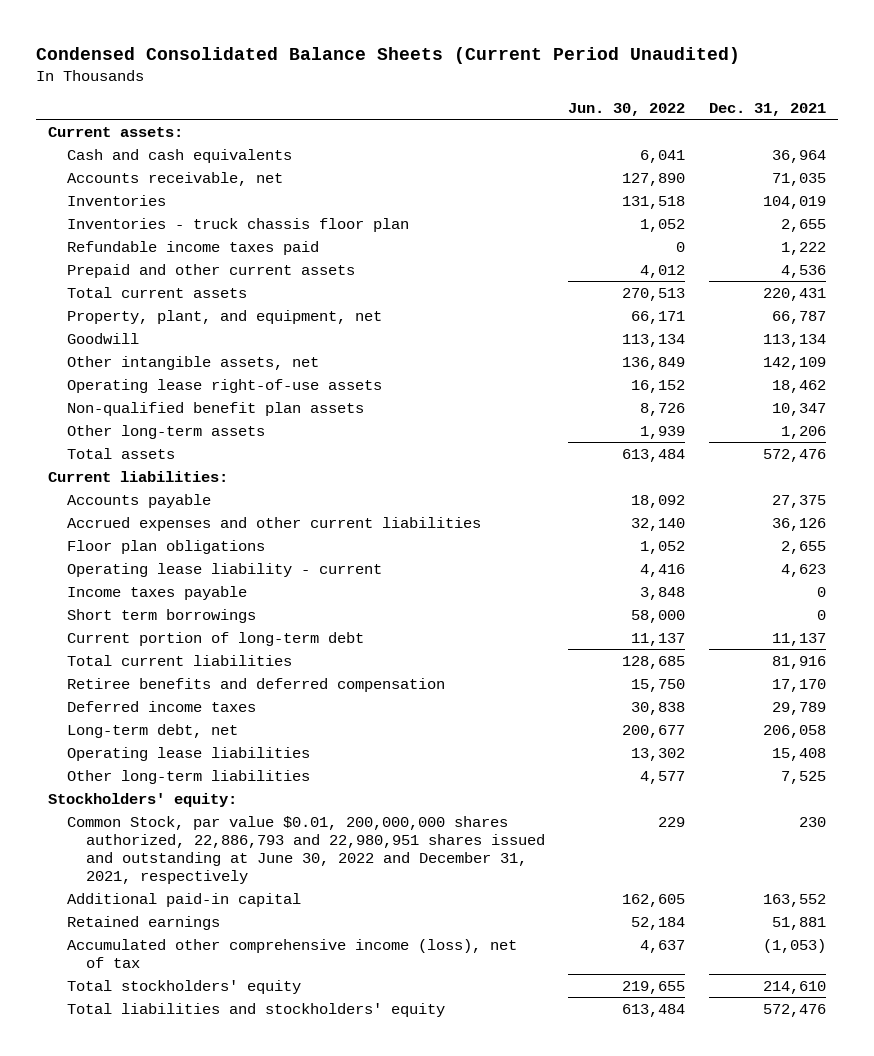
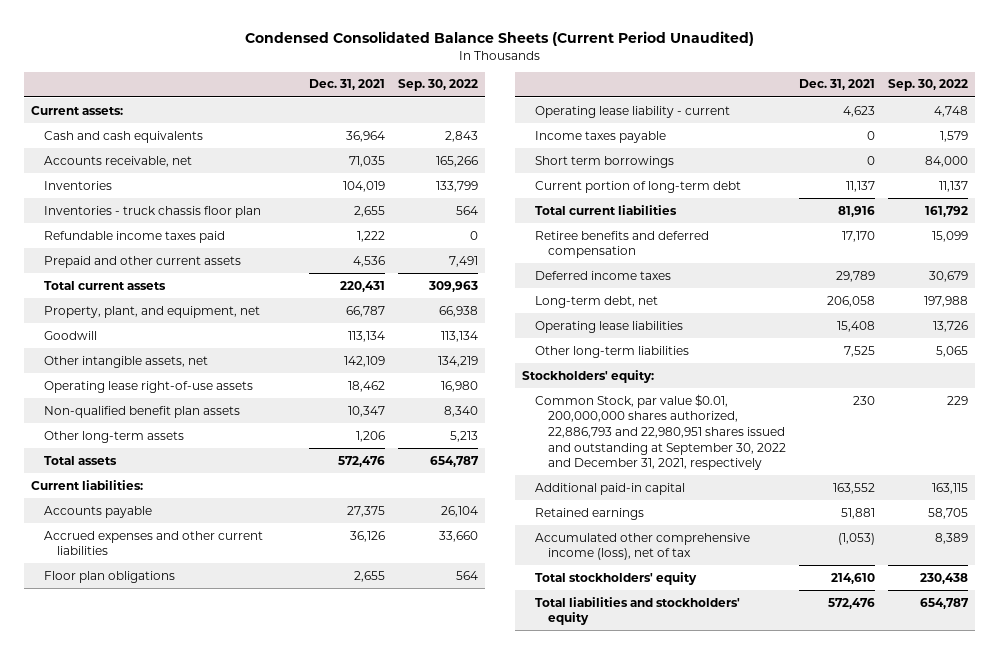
[568,102,686,116] Jun. 30, 2022 -> none
none -> [397,79,478,92] Sep. 30, 2022
[66,815,545,884] Common Stock, par value $0.01, 200,000,000 shares authorized, 22,886,793 and 22,980,951 shares issued and outstanding at June 30, 2022 and December 31, 2021, respectively -> [534,393,786,471] Common Stock, par value $0.01, 200,000,000 shares authorized, 22,886,793 and 22,980,951 shares issued and outstanding at September 30, 2022 and December 31, 2021, respectively

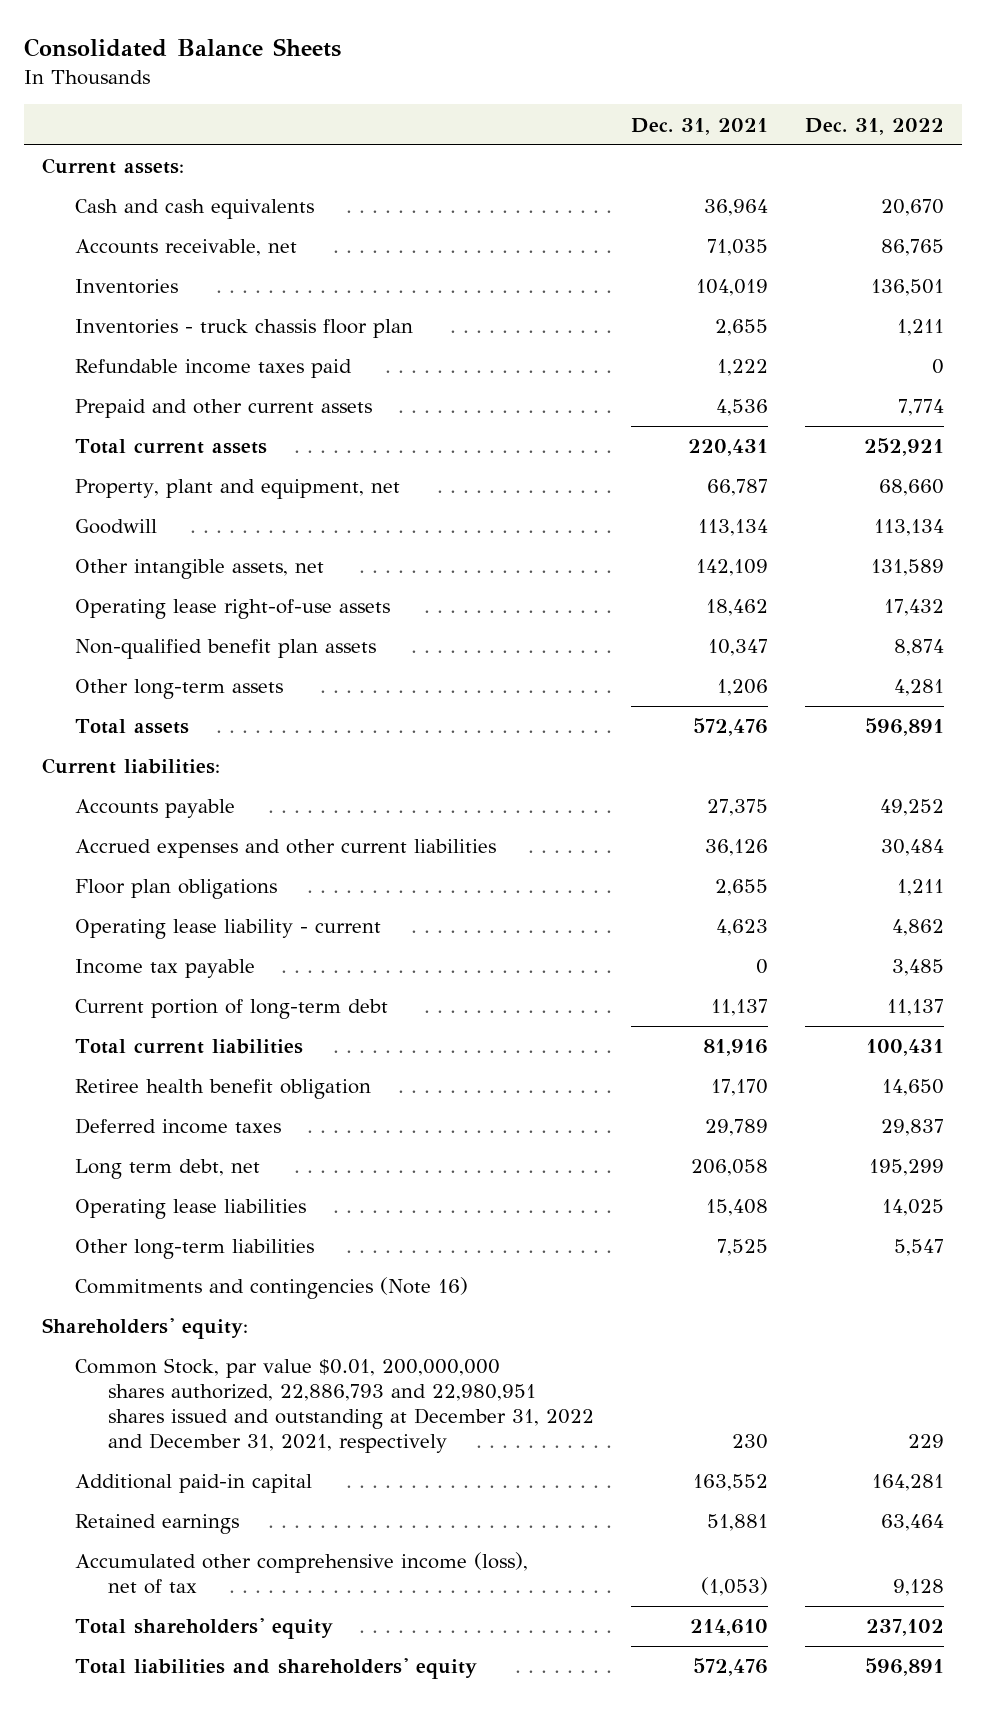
[244,31,754,47] Condensed Consolidated Balance Sheets (Current Period Unaudited) -> [23,37,341,57] Consolidated Balance Sheets
[397,79,478,92] Sep. 30, 2022 -> none
none -> [804,117,944,135] Dec. 31, 2022
[44,305,261,318] Property, plant, and equipment, net -> [74,479,400,500] Property, plant and equipment, net
[534,155,674,168] Short term borrowings -> none
[534,130,666,143] Income taxes payable -> [74,959,255,979] Income tax payable
[534,230,709,259] Retiree benefits and deferred compensation -> [74,1079,371,1100] Retiree health benefit obligation
[534,295,658,308] Long-term debt, net -> [74,1159,260,1180] Long term debt, net
none -> [74,1277,468,1300] Commitments and contingencies (Note 16)
[521,369,654,383] Stockholders' equity: -> [42,1318,249,1340] Shareholders' equity:
[534,393,786,471] Common Stock, par value $0.01, 200,000,000 shares authorized, 22,886,793 and 22,980,951 shares issued and outstanding at September 30, 2022 and December 31, 2021, respectively -> [74,1358,594,1454] Common Stock, par value $0.01, 200,000,000 shares authorized, 22,886,793 and 22,980,951 shares issued and outstanding at December 31, 2022 and December 31, 2021, respectively
[534,571,697,585] Total stockholders' equity -> [74,1618,333,1640] Total shareholders' equity
[534,596,740,626] Total liabilities and stockholders' equity -> [74,1658,477,1680] Total liabilities and shareholders' equity

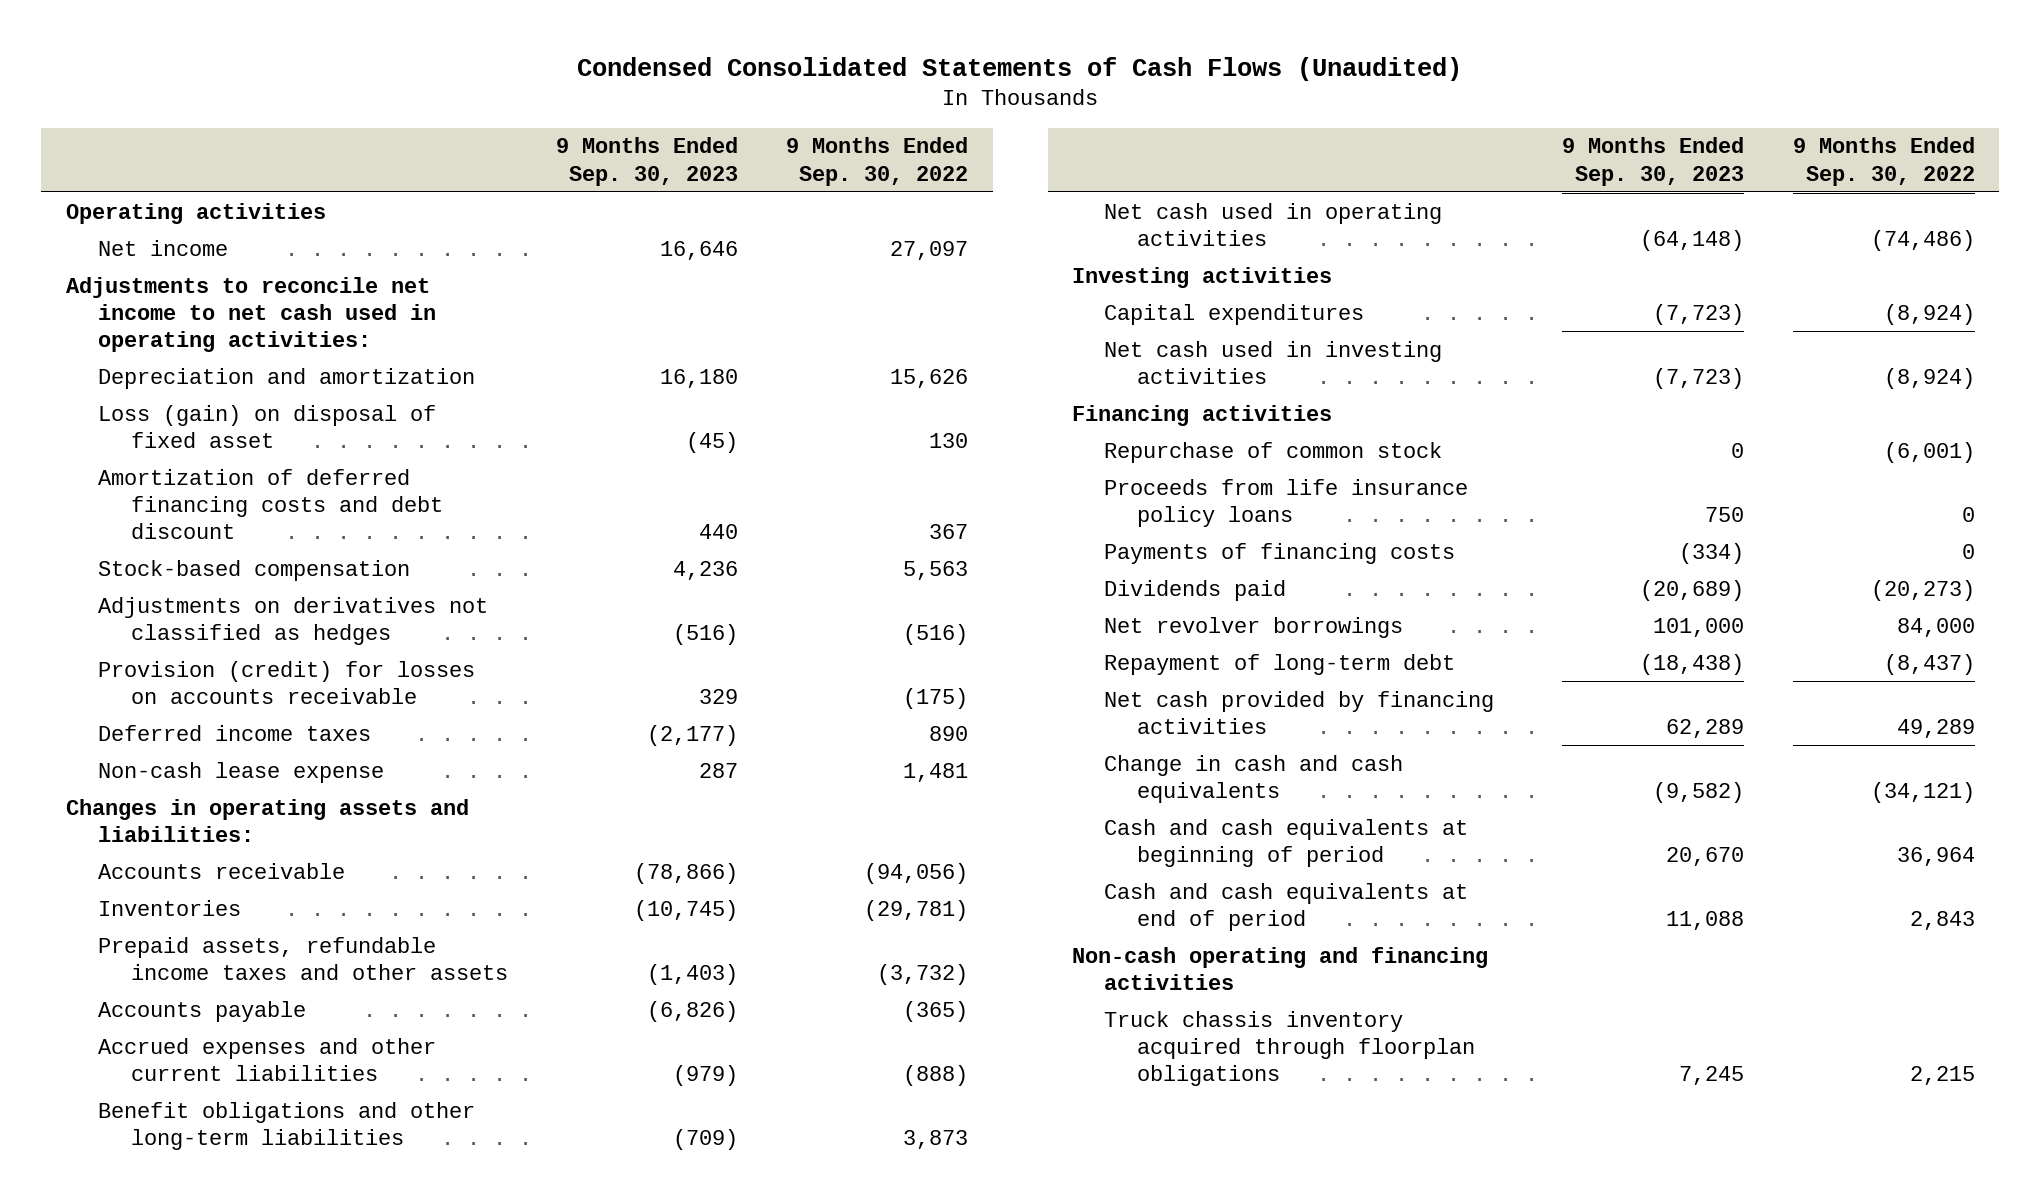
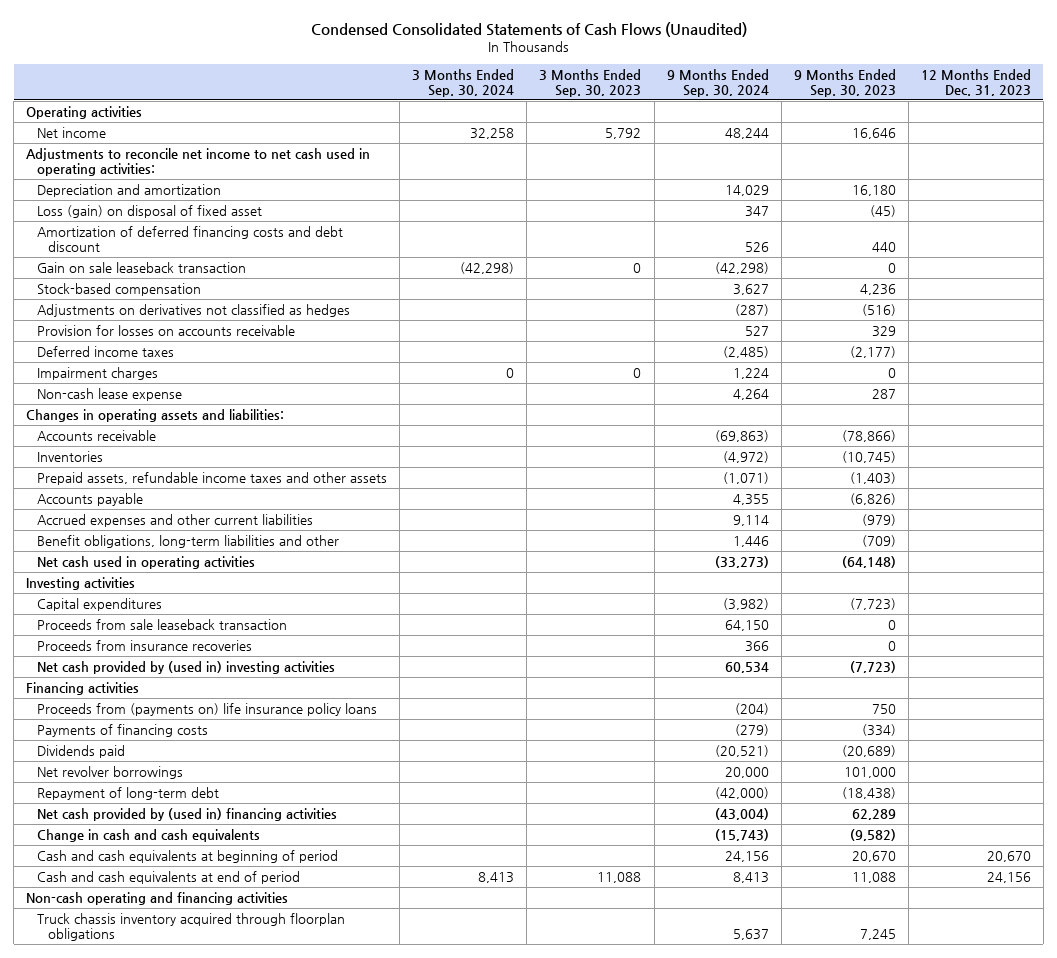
[786,137,969,186] 9 Months Ended Sep. 30, 2022 -> none
none -> [412,68,515,97] 3 Months Ended Sep. 30, 2024
none -> [539,68,642,97] 3 Months Ended Sep. 30, 2023
none -> [666,68,769,97] 9 Months Ended Sep. 30, 2024
none -> [920,68,1031,96] 12 Months Ended Dec. 31, 2023
none -> [37,262,247,274] Gain on sale leaseback transaction
[98,660,476,704] Provision (credit) for losses on accounts receivable -> [37,325,296,337] Provision for losses on accounts receivable
none -> [37,367,159,381] Impairment charges
[98,1101,476,1150] Benefit obligations and other long-term liabilities -> [37,535,340,549] Benefit obligations, long-term liabilities and other
none -> [37,619,288,631] Proceeds from sale leaseback transaction
none -> [37,640,253,652] Proceeds from insurance recoveries
[1104,340,1443,384] Net cash used in investing activities -> [37,661,336,675] Net cash provided by (used in) investing activities
[1104,441,1443,463] Repurchase of common stock -> none
[1104,478,1469,527] Proceeds from life insurance policy loans -> [37,703,378,717] Proceeds from (payments on) life insurance policy loans
[1104,690,1495,734] Net cash provided by financing activities -> [37,808,338,822] Net cash provided by (used in) financing activities

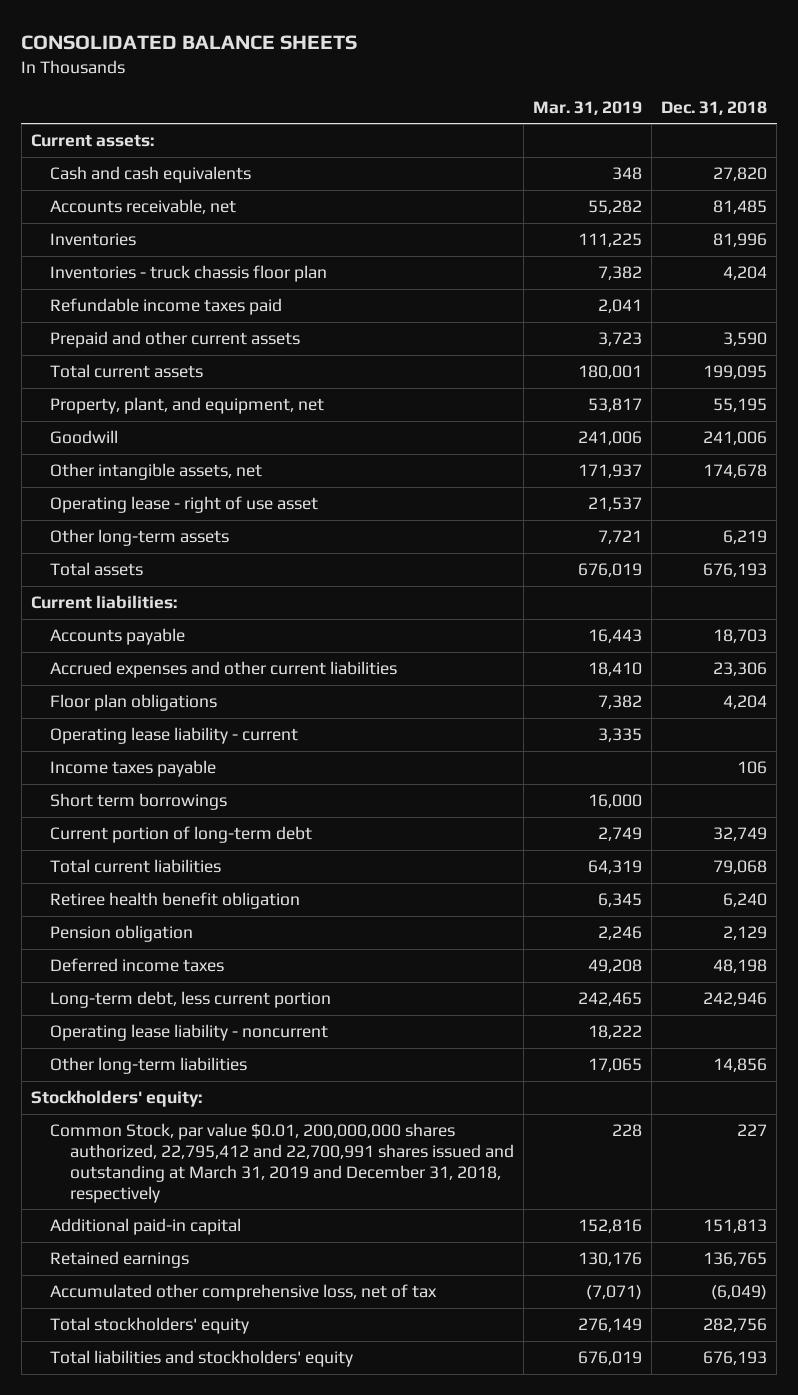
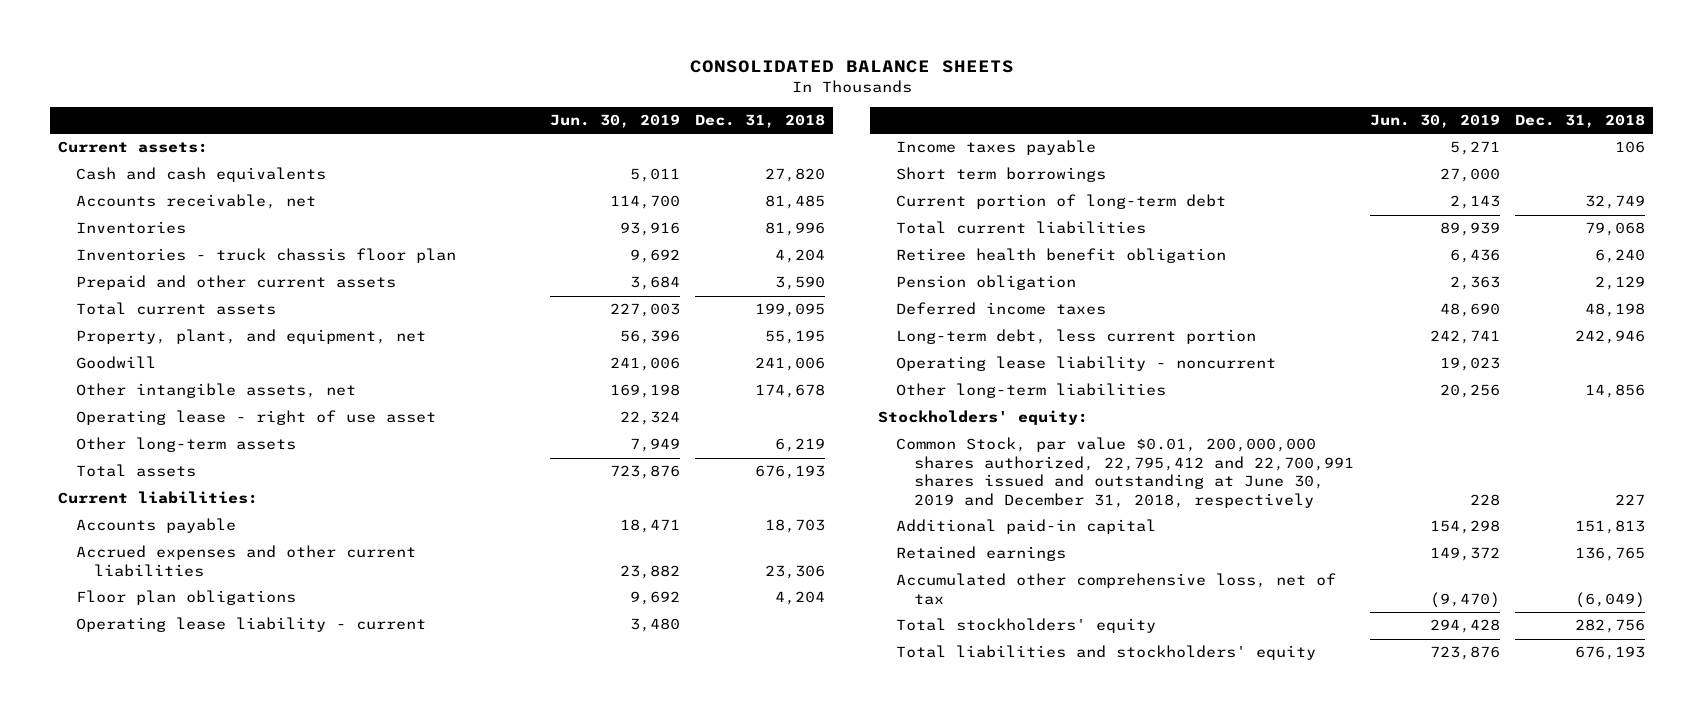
[532,100,642,115] Mar. 31, 2019 -> none
none -> [549,113,680,128] Jun. 30, 2019
[50,298,283,316] Refundable income taxes paid -> none
[50,1123,514,1203] Common Stock, par value $0.01, 200,000,000 shares authorized, 22,795,412 and 22,700,991 shares issued and outstanding at March 31, 2019 and December 31, 2018, respectively -> [895,437,1354,508] Common Stock, par value $0.01, 200,000,000 shares authorized, 22,795,412 and 22,700,991 shares issued and outstanding at June 30, 2019 and December 31, 2018, respectively

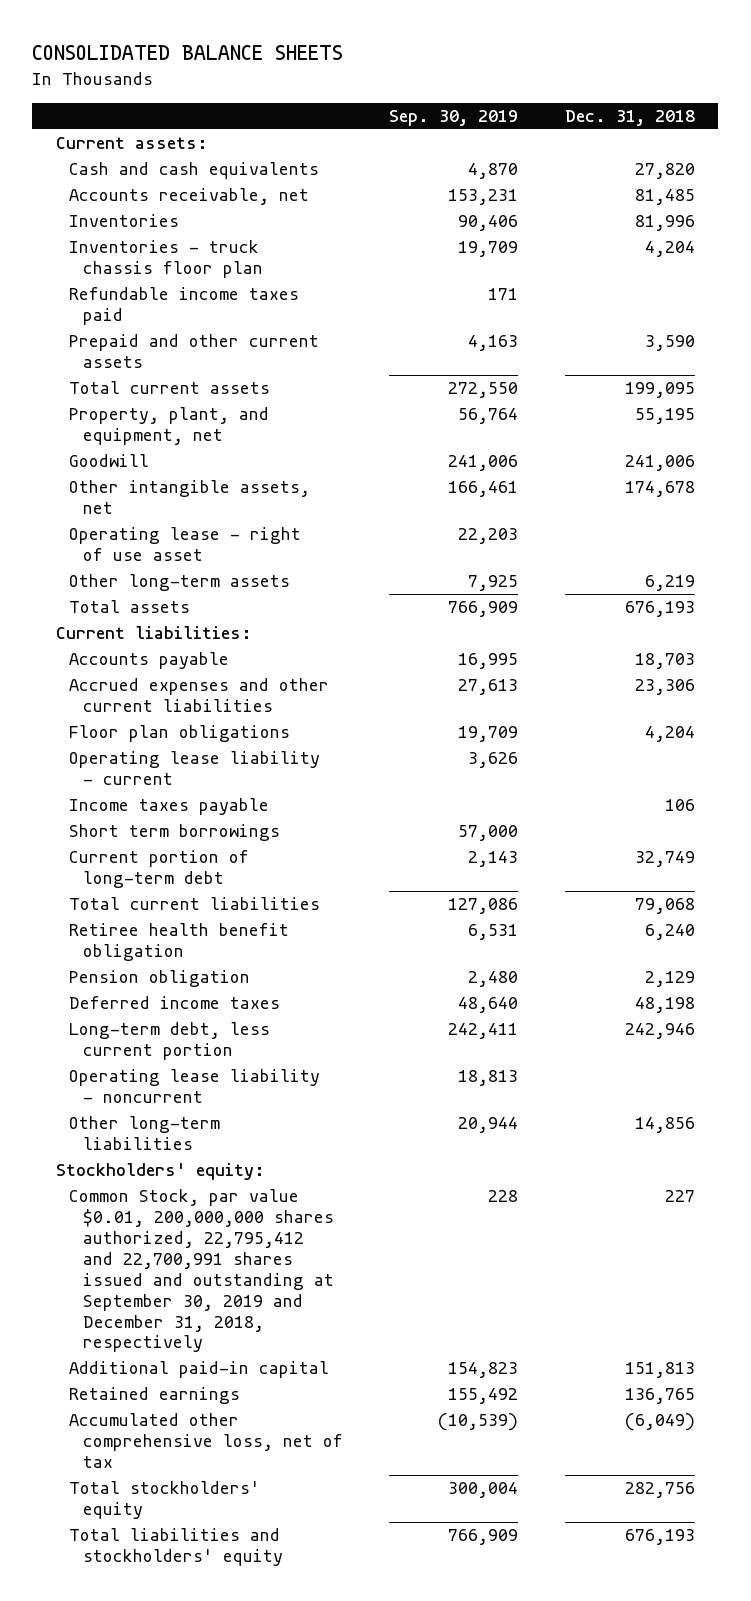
[549,113,680,128] Jun. 30, 2019 -> none
none -> [389,109,519,126] Sep. 30, 2019
none -> [69,287,300,326] Refundable income taxes paid
[895,437,1354,508] Common Stock, par value $0.01, 200,000,000 shares authorized, 22,795,412 and 22,700,991 shares issued and outstanding at June 30, 2019 and December 31, 2018, respectively -> [69,1189,334,1353] Common Stock, par value $0.01, 200,000,000 shares authorized, 22,795,412 and 22,700,991 shares issued and outstanding at September 30, 2019 and December 31, 2018, respectively

